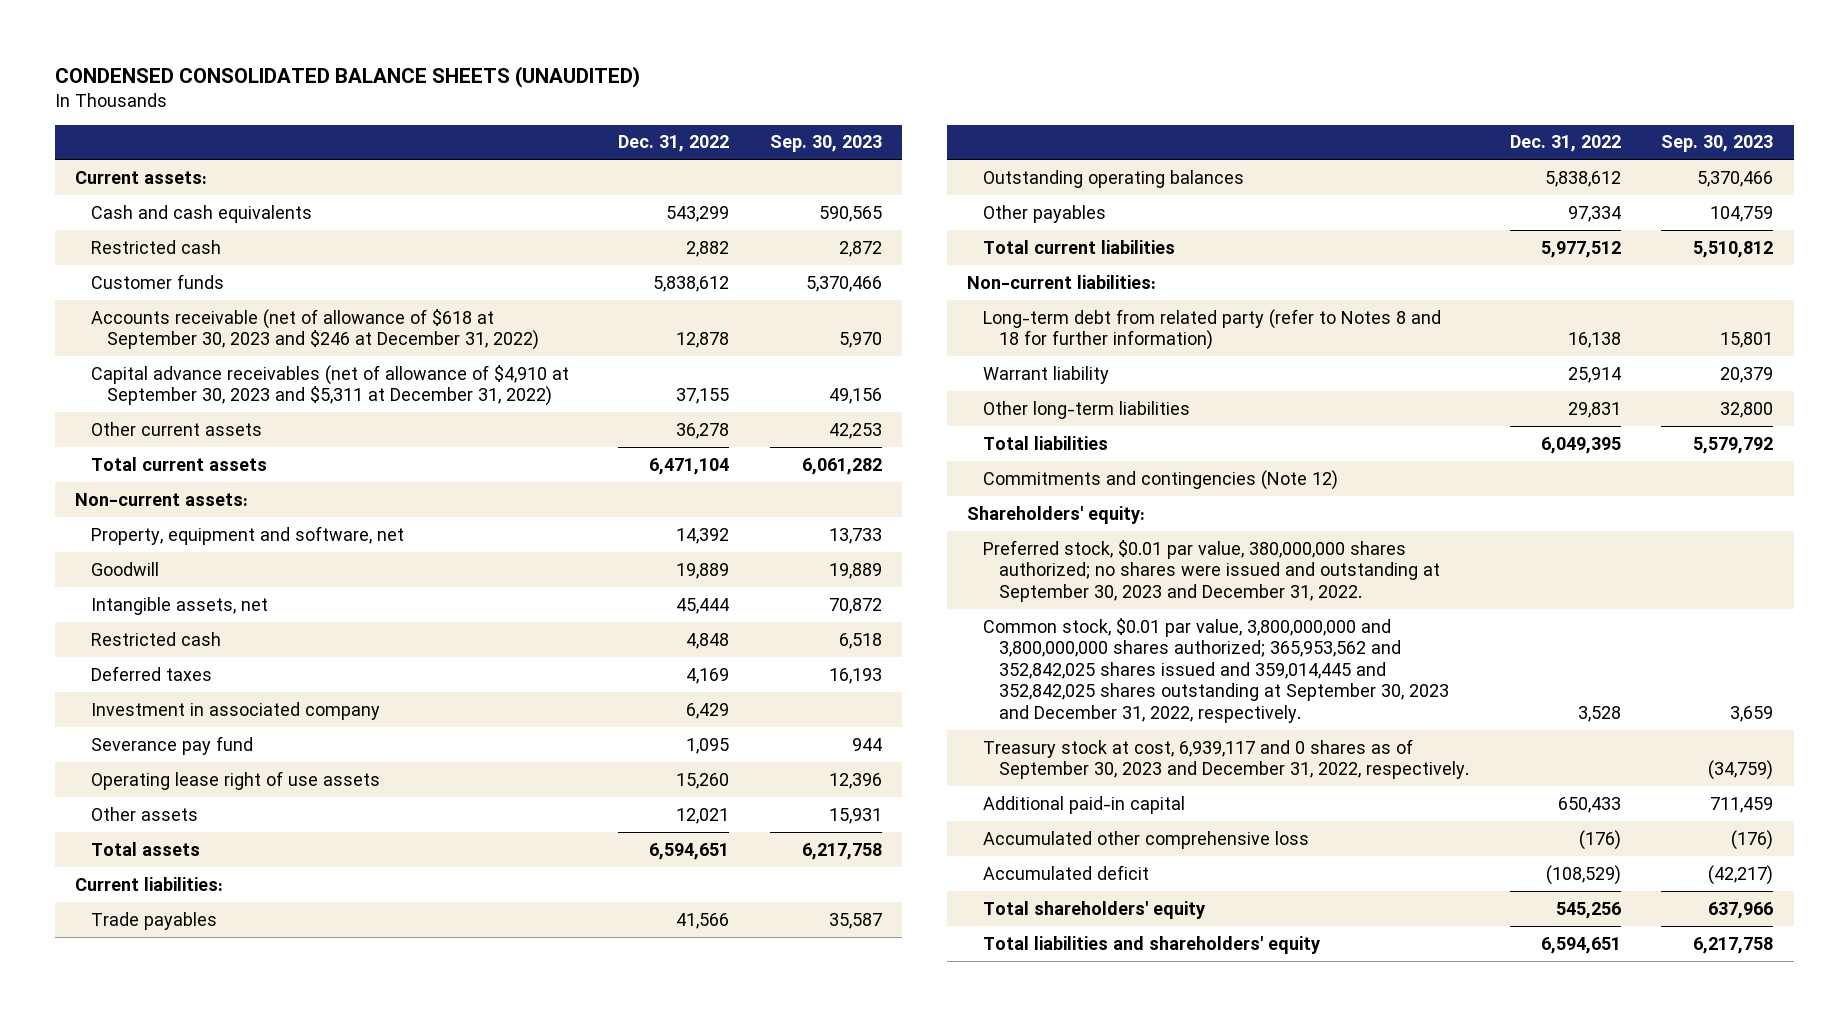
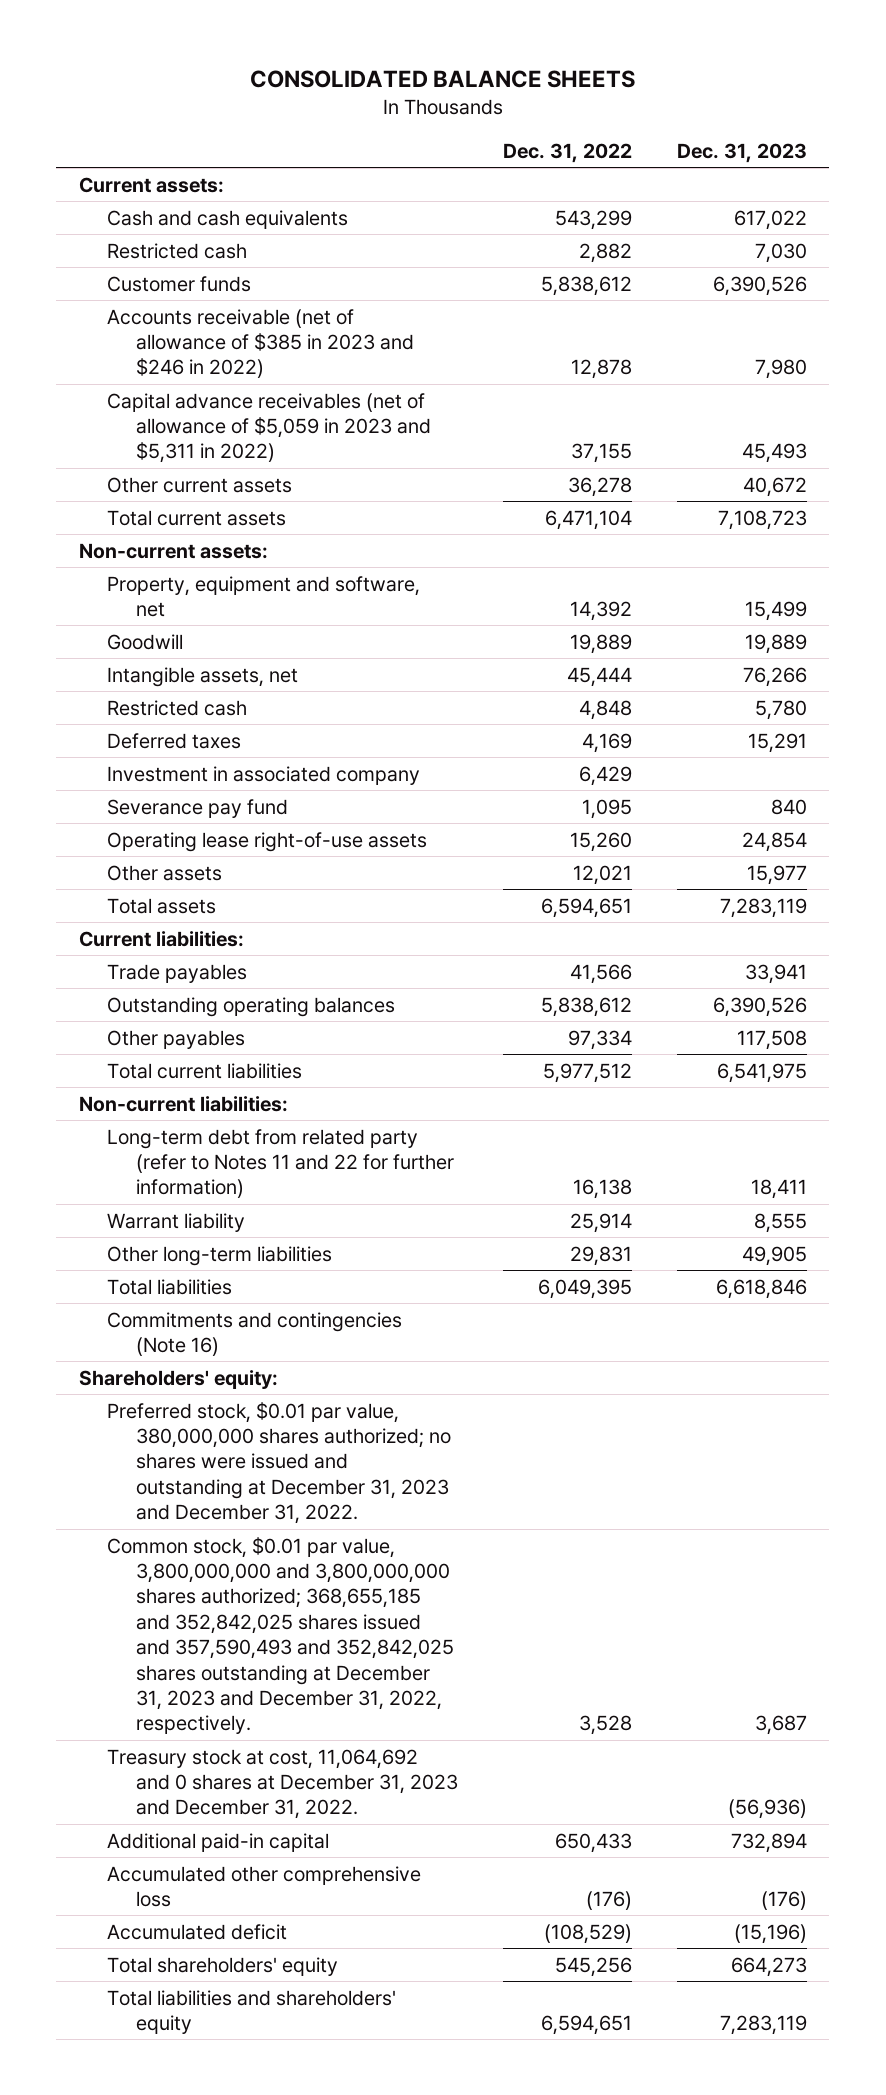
[54,65,640,88] CONDENSED CONSOLIDATED BALANCE SHEETS (UNAUDITED) -> [249,70,635,89] CONSOLIDATED BALANCE SHEETS
[769,135,882,153] Sep. 30, 2023 -> none
none -> [676,142,807,163] Dec. 31, 2023
[91,308,540,351] Accounts receivable (net of allowance of $618 at September 30, 2023 and $246 at December 31, 2022) -> [107,308,414,379] Accounts receivable (net of allowance of $385 in 2023 and $246 in 2022)
[91,364,570,407] Capital advance receivables (net of allowance of $4,910 at September 30, 2023 and $5,311 at December 31, 2022) -> [107,392,431,464] Capital advance receivables (net of allowance of $5,059 in 2023 and $5,311 in 2022)
[91,770,381,790] Operating lease right of use assets -> [107,831,428,852] Operating lease right-of-use assets
[983,308,1442,351] Long-term debt from related party (refer to Notes 8 and 18 for further information) -> [107,1128,454,1199] Long-term debt from related party (refer to Notes 11 and 22 for further information)
[983,469,1339,490] Commitments and contingencies (Note 12) -> [107,1311,403,1356] Commitments and contingencies (Note 16)
[983,539,1441,602] Preferred stock, $0.01 par value, 380,000,000 shares authorized; no shares were issued and outstanding at September 30, 2023 and December 31, 2022. -> [107,1401,451,1525] Preferred stock, $0.01 par value, 380,000,000 shares authorized; no shares were issued and outstanding at December 31, 2023 and December 31, 2022.
[983,617,1450,723] Common stock, $0.01 par value, 3,800,000,000 and 3,800,000,000 shares authorized; 365,953,562 and 352,842,025 shares issued and 359,014,445 and 352,842,025 shares outstanding at September 30, 2023 and December 31, 2022, respectively. -> [107,1536,454,1735] Common stock, $0.01 par value, 3,800,000,000 and 3,800,000,000 shares authorized; 368,655,185 and 352,842,025 shares issued and 357,590,493 and 352,842,025 shares outstanding at December 31, 2023 and December 31, 2022, respectively.
[983,738,1470,780] Treasury stock at cost, 6,939,117 and 0 shares as of September 30, 2023 and December 31, 2022, respectively. -> [107,1748,458,1820] Treasury stock at cost, 11,064,692 and 0 shares at December 31, 2023 and December 31, 2022.

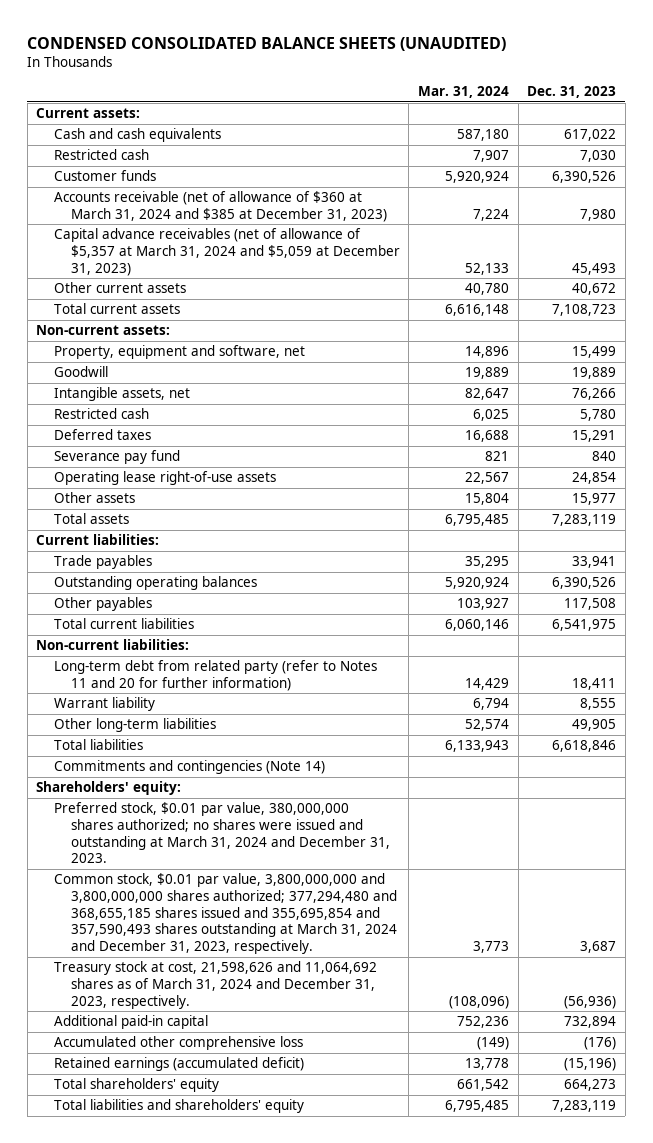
[249,70,635,89] CONSOLIDATED BALANCE SHEETS -> [27,36,507,51] CONDENSED CONSOLIDATED BALANCE SHEETS (UNAUDITED)
[502,142,632,163] Dec. 31, 2022 -> none
none -> [417,86,509,99] Mar. 31, 2024
[107,308,414,379] Accounts receivable (net of allowance of $385 in 2023 and $246 in 2022) -> [53,191,387,223] Accounts receivable (net of allowance of $360 at March 31, 2024 and $385 at December 31, 2023)
[107,392,431,464] Capital advance receivables (net of allowance of $5,059 in 2023 and $5,311 in 2022) -> [53,228,400,276] Capital advance receivables (net of allowance of $5,357 at March 31, 2024 and $5,059 at December 31, 2023)
[107,765,421,785] Investment in associated company -> none
[107,1128,454,1199] Long-term debt from related party (refer to Notes 11 and 22 for further information) -> [53,660,377,692] Long-term debt from related party (refer to Notes 11 and 20 for further information)
[107,1311,403,1356] Commitments and contingencies (Note 16) -> [53,760,325,775] Commitments and contingencies (Note 14)
[107,1401,451,1525] Preferred stock, $0.01 par value, 380,000,000 shares authorized; no shares were issued and outstanding at December 31, 2023 and December 31, 2022. -> [53,802,390,864] Preferred stock, $0.01 par value, 380,000,000 shares authorized; no shares were issued and outstanding at March 31, 2024 and December 31, 2023.
[107,1536,454,1735] Common stock, $0.01 par value, 3,800,000,000 and 3,800,000,000 shares authorized; 368,655,185 and 352,842,025 shares issued and 357,590,493 and 352,842,025 shares outstanding at December 31, 2023 and December 31, 2022, respectively. -> [53,873,397,955] Common stock, $0.01 par value, 3,800,000,000 and 3,800,000,000 shares authorized; 377,294,480 and 368,655,185 shares issued and 355,695,854 and 357,590,493 shares outstanding at March 31, 2024 and December 31, 2023, respectively.
[107,1748,458,1820] Treasury stock at cost, 11,064,692 and 0 shares at December 31, 2023 and December 31, 2022. -> [53,961,377,1009] Treasury stock at cost, 21,598,626 and 11,064,692 shares as of March 31, 2024 and December 31, 2023, respectively.
[107,1923,288,1940] Accumulated deficit -> [53,1057,304,1072] Retained earnings (accumulated deficit)

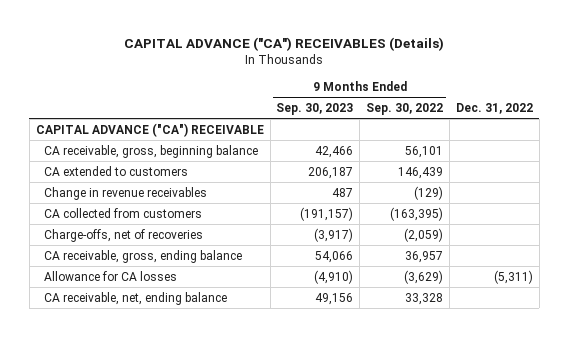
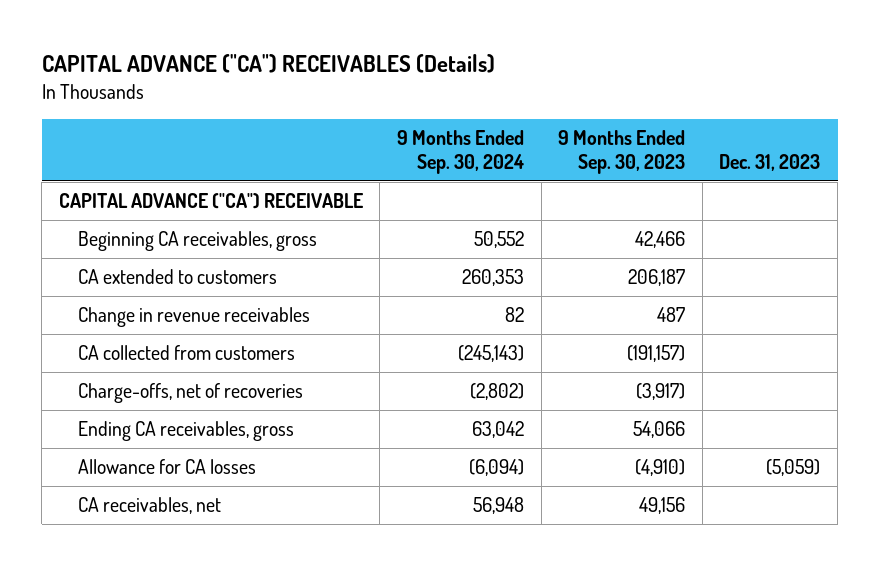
[366,102,444,115] Sep. 30, 2022 -> none
[455,102,533,114] Dec. 31, 2022 -> none
none -> [397,130,525,174] 9 Months Ended Sep. 30, 2024
none -> [719,153,821,171] Dec. 31, 2023
[44,144,259,158] CA receivable, gross, beginning balance -> [77,231,317,252] Beginning CA receivables, gross
[44,249,243,263] CA receivable, gross, ending balance -> [77,421,294,442] Ending CA receivables, gross
[44,291,228,305] CA receivable, net, ending balance -> [77,497,221,515] CA receivables, net

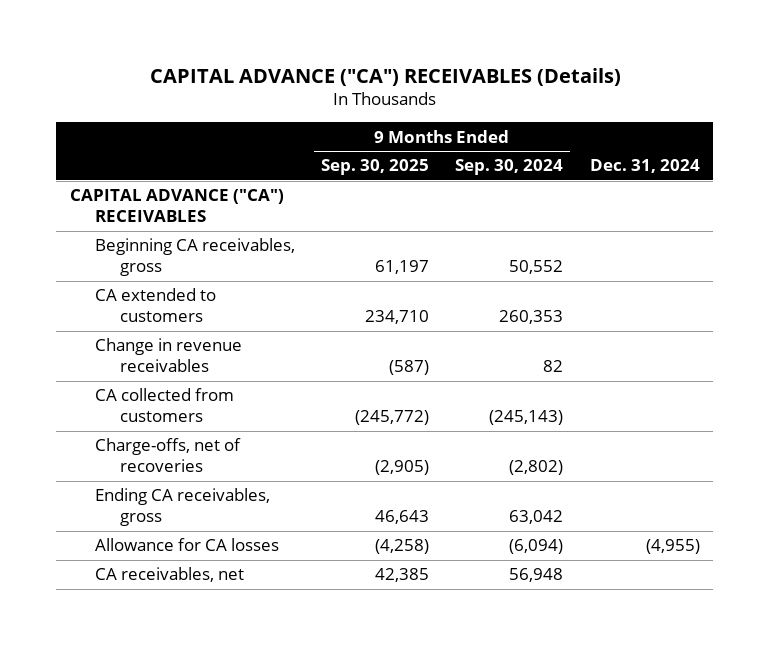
[558,130,686,174] 9 Months Ended Sep. 30, 2023 -> none
[719,153,821,171] Dec. 31, 2023 -> none
none -> [321,159,430,176] Sep. 30, 2025
none -> [589,159,700,174] Dec. 31, 2024
[58,193,364,210] CAPITAL ADVANCE ("CA") RECEIVABLE -> [69,189,284,223] CAPITAL ADVANCE ("CA") RECEIVABLES

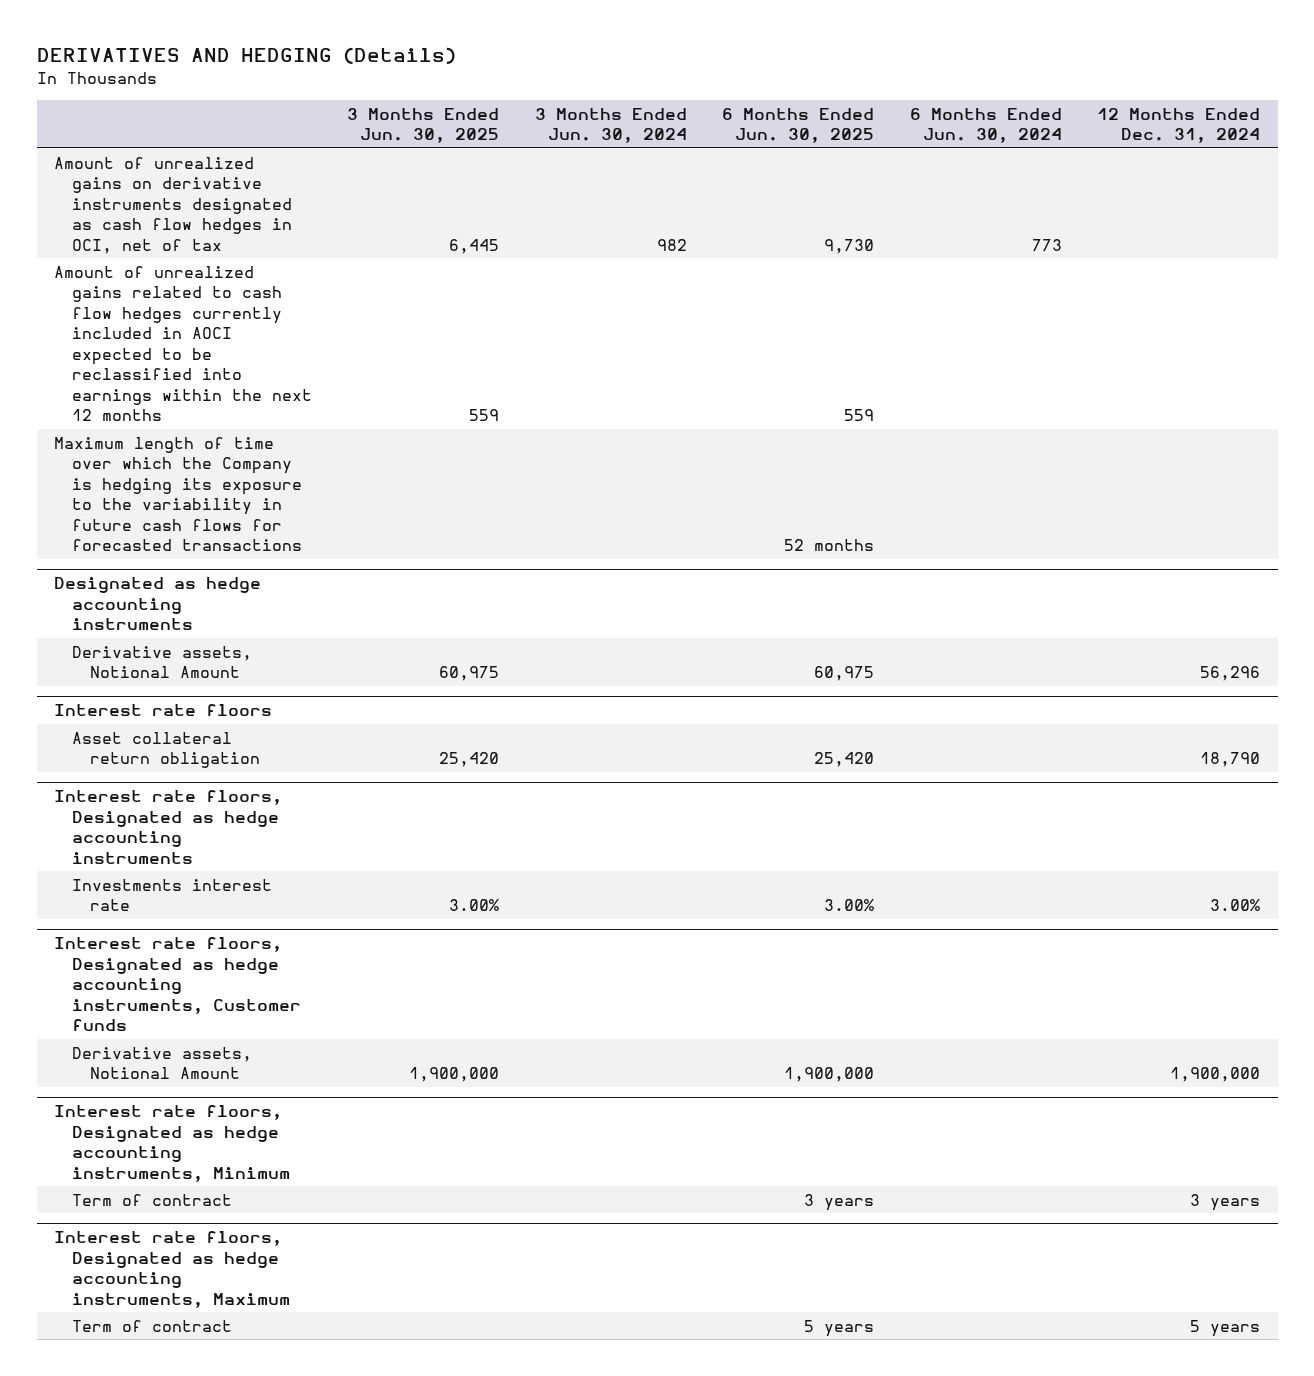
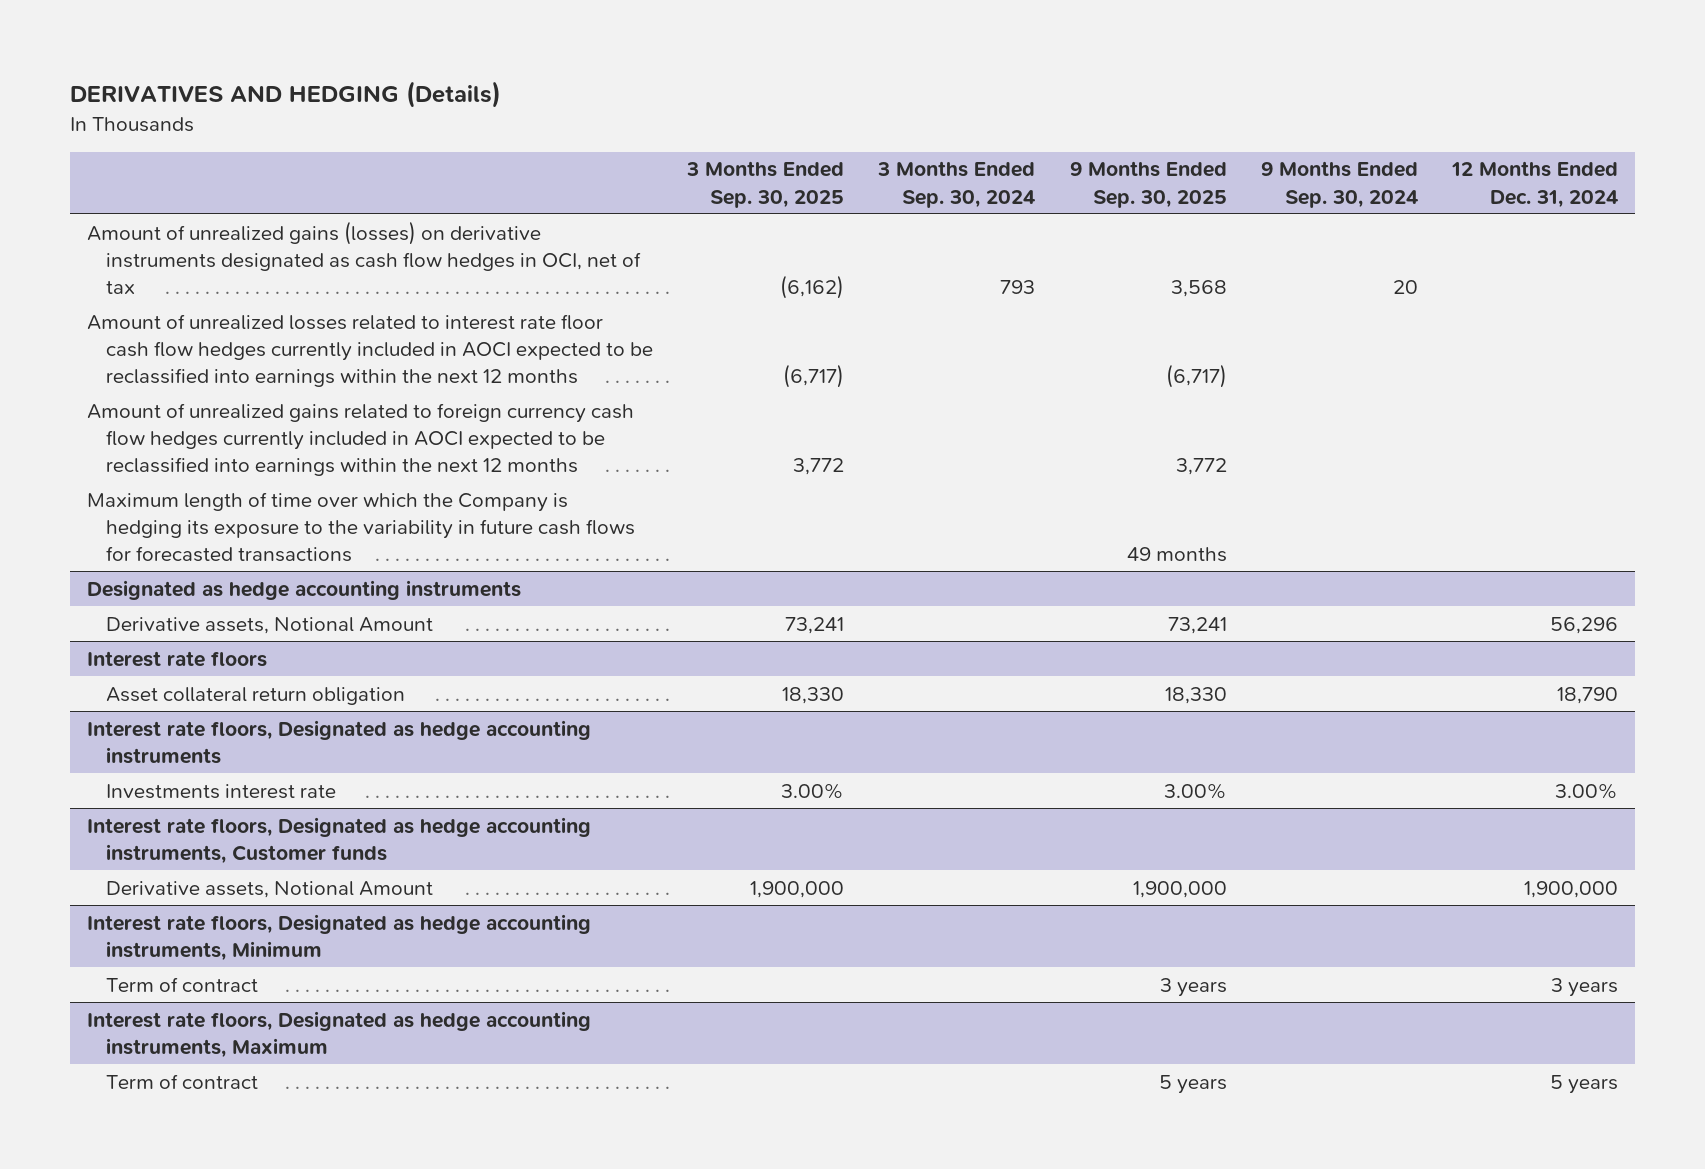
[347,107,500,144] 3 Months Ended Jun. 30, 2025 -> none
[534,107,687,144] 3 Months Ended Jun. 30, 2024 -> none
[722,107,875,144] 6 Months Ended Jun. 30, 2025 -> none
[909,107,1062,144] 6 Months Ended Jun. 30, 2024 -> none
none -> [686,161,845,208] 3 Months Ended Sep. 30, 2025
none -> [877,161,1036,208] 3 Months Ended Sep. 30, 2024
none -> [1069,161,1227,208] 9 Months Ended Sep. 30, 2025
none -> [1260,161,1418,208] 9 Months Ended Sep. 30, 2024
[54,156,293,254] Amount of unrealized gains on derivative instruments designated as cash flow hedges in OCI, net of tax -> [86,220,641,294] Amount of unrealized gains (losses) on derivative instruments designated as cash flow hedges in OCI, net of tax
none -> [86,313,653,387] Amount of unrealized losses related to interest rate floor cash flow hedges currently included in AOCI expected to be reclassified into earnings within the next 12 months
[54,265,313,422] Amount of unrealized gains related to cash flow hedges currently included in AOCI expected to be reclassified into earnings within the next 12 months -> [86,402,634,476] Amount of unrealized gains related to foreign currency cash flow hedges currently included in AOCI expected to be reclassified into earnings within the next 12 months

